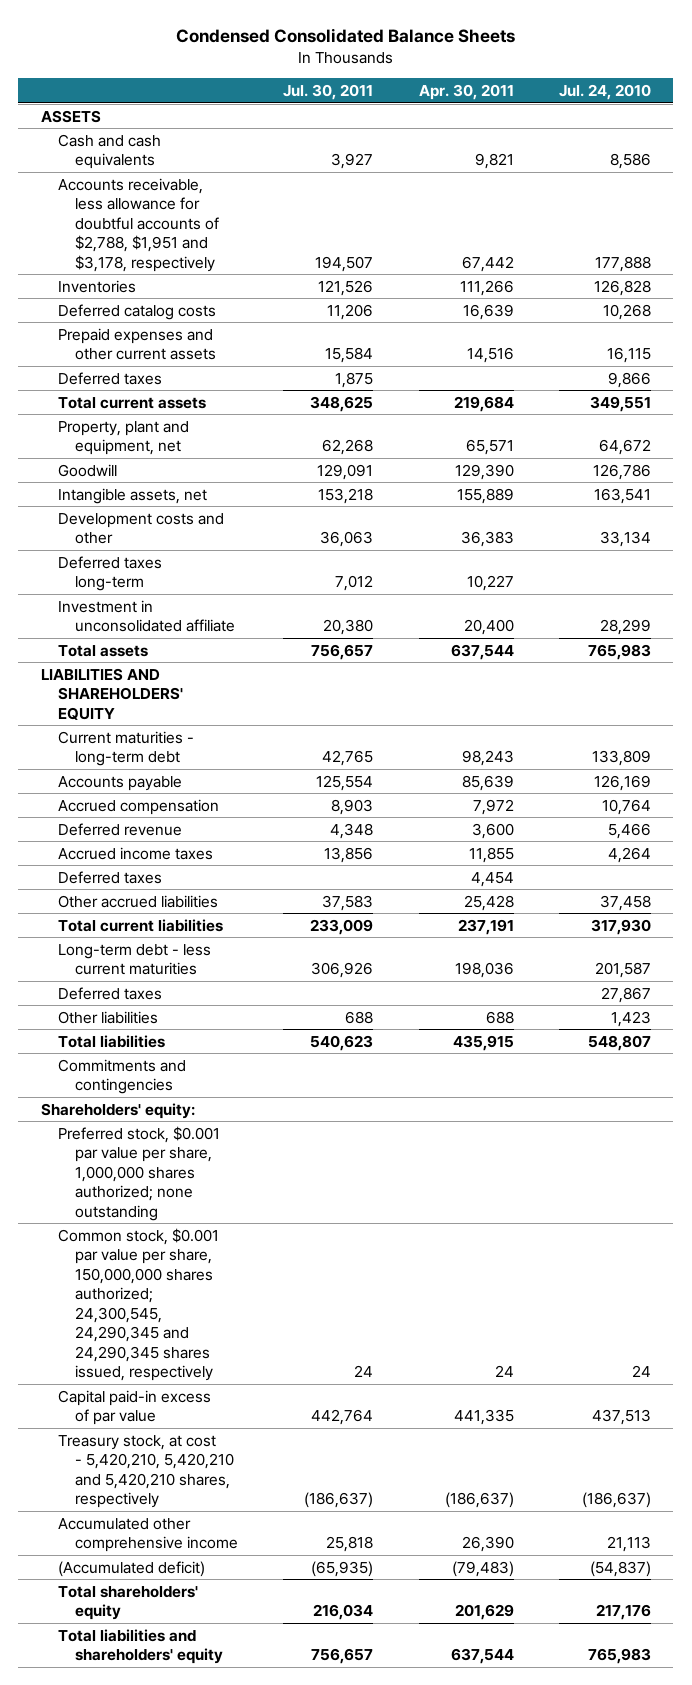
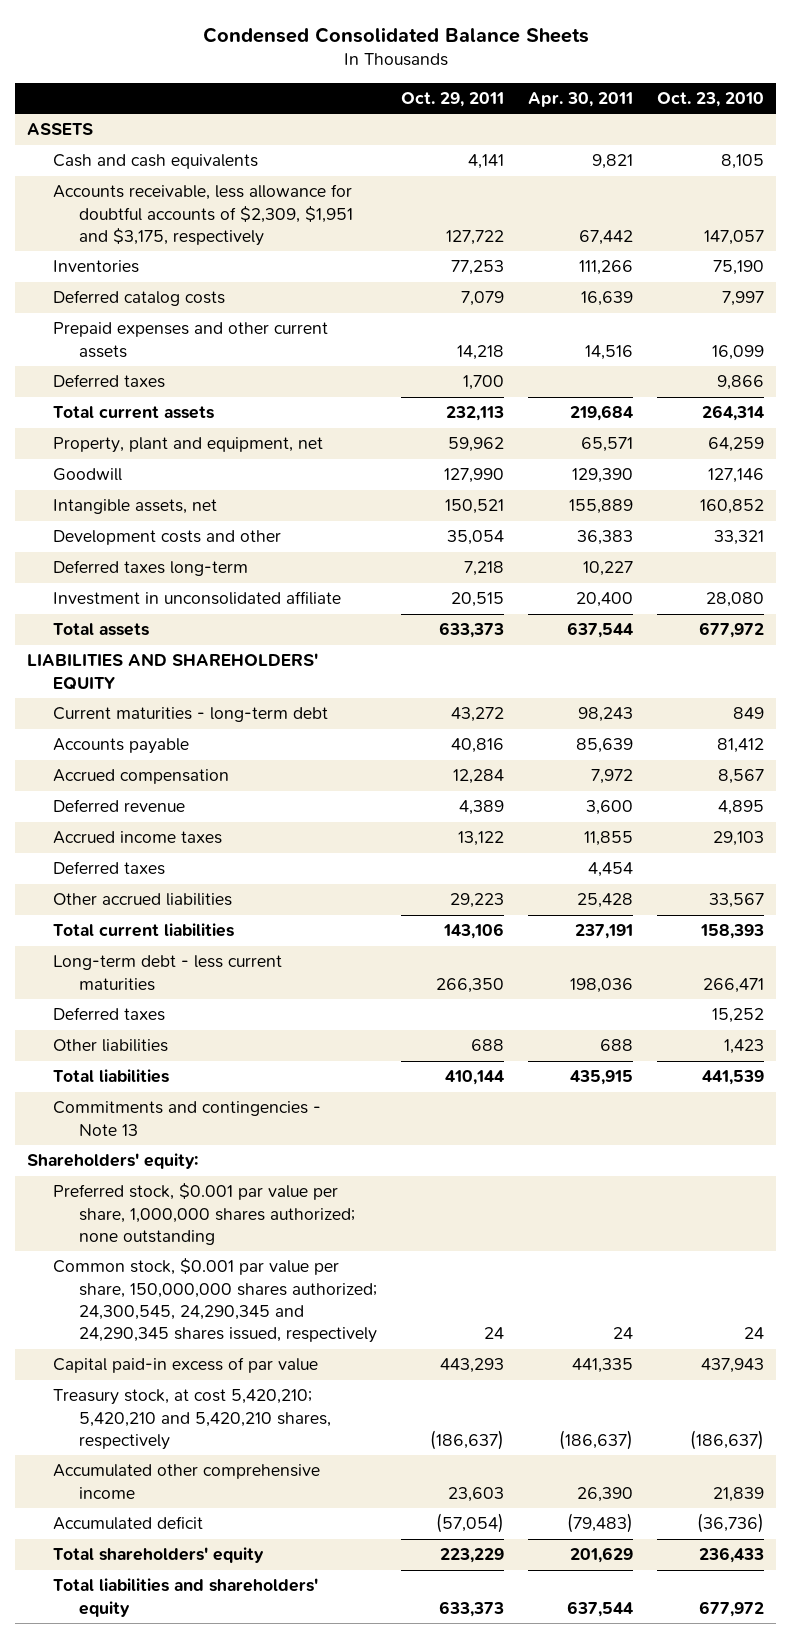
[283,84,374,101] Jul. 30, 2011 -> none
[558,84,651,101] Jul. 24, 2010 -> none
none -> [401,91,505,107] Oct. 29, 2011
none -> [657,91,765,107] Oct. 23, 2010
[58,177,220,272] Accounts receivable, less allowance for doubtful accounts of $2,788, $1,951 and $3,178, respectively -> [53,184,354,246] Accounts receivable, less allowance for doubtful accounts of $2,309, $1,951 and $3,175, respectively
[58,1058,187,1095] Commitments and contingencies -> [53,1101,322,1136] Commitments and contingencies - Note 13
[58,1434,235,1509] Treasury stock, at cost - 5,420,210, 5,420,210 and 5,420,210 shares, respectively -> [53,1389,332,1450] Treasury stock, at cost 5,420,210; 5,420,210 and 5,420,210 shares, respectively
[58,1560,206,1577] (Accumulated deficit) -> [53,1516,204,1531] Accumulated deficit

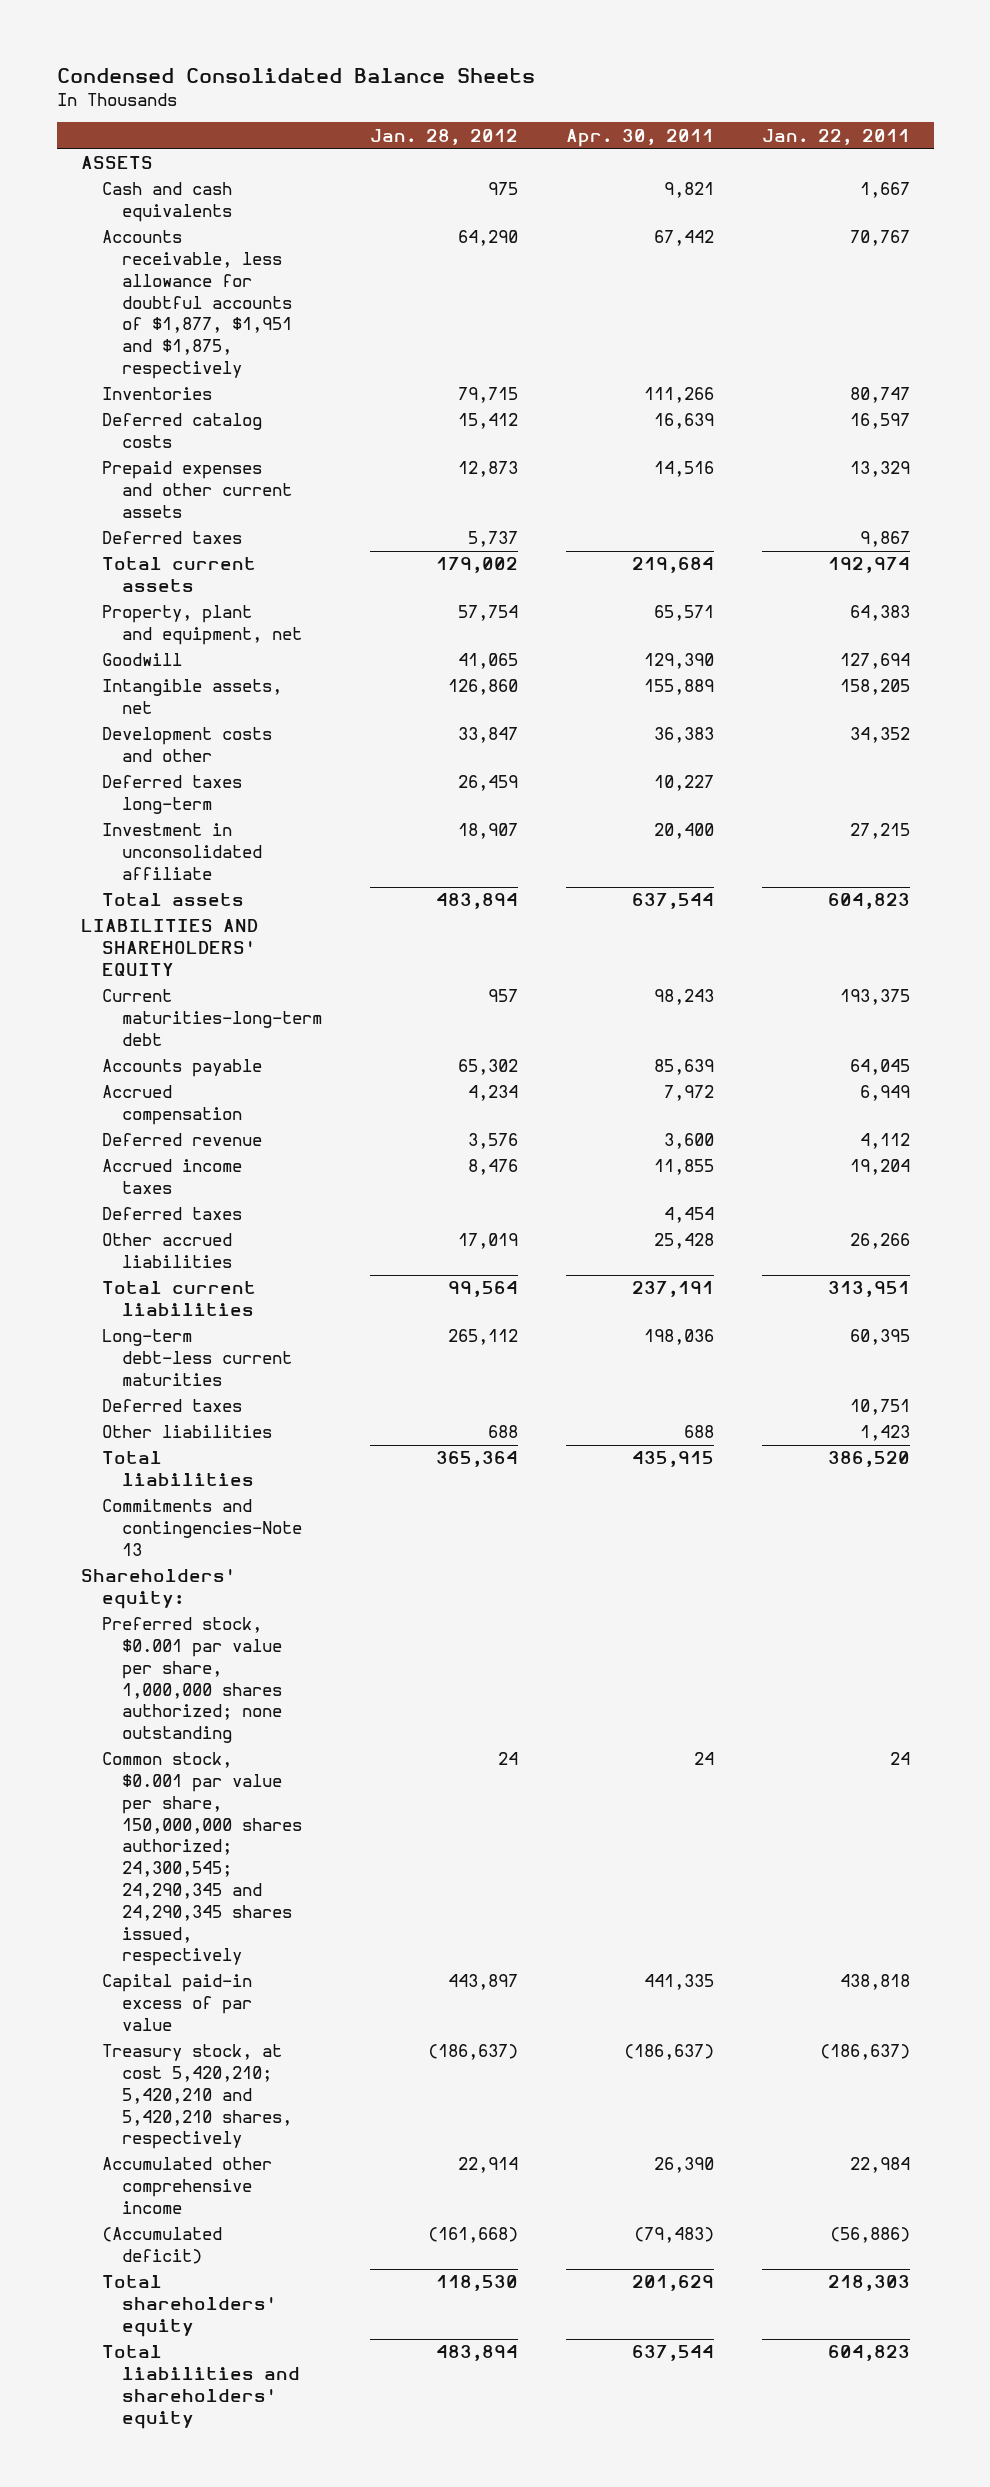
[401,91,505,107] Oct. 29, 2011 -> none
[657,91,765,107] Oct. 23, 2010 -> none
none -> [370,128,519,145] Jan. 28, 2012
none -> [761,128,910,145] Jan. 22, 2011
[53,184,354,246] Accounts receivable, less allowance for doubtful accounts of $2,309, $1,951 and $3,175, respectively -> [101,230,293,380] Accounts receivable, less allowance for doubtful accounts of $1,877, $1,951 and $1,875, respectively
[53,707,329,723] Current maturities - long-term debt -> [101,989,323,1046] Current maturities-long-term debt
[53,955,283,991] Long-term debt - less current maturities -> [101,1329,293,1386] Long-term debt-less current maturities
[53,1101,322,1136] Commitments and contingencies - Note 13 -> [101,1499,303,1556] Commitments and contingencies-Note 13
[53,1258,378,1344] Common stock, $0.001 par value per share, 150,000,000 shares authorized; 24,300,545, 24,290,345 and 24,290,345 shares issued, respectively -> [101,1752,303,1967] Common stock, $0.001 par value per share, 150,000,000 shares authorized; 24,300,545; 24,290,345 and 24,290,345 shares issued, respectively
[53,1516,204,1531] Accumulated deficit -> [101,2227,222,2265] (Accumulated deficit)

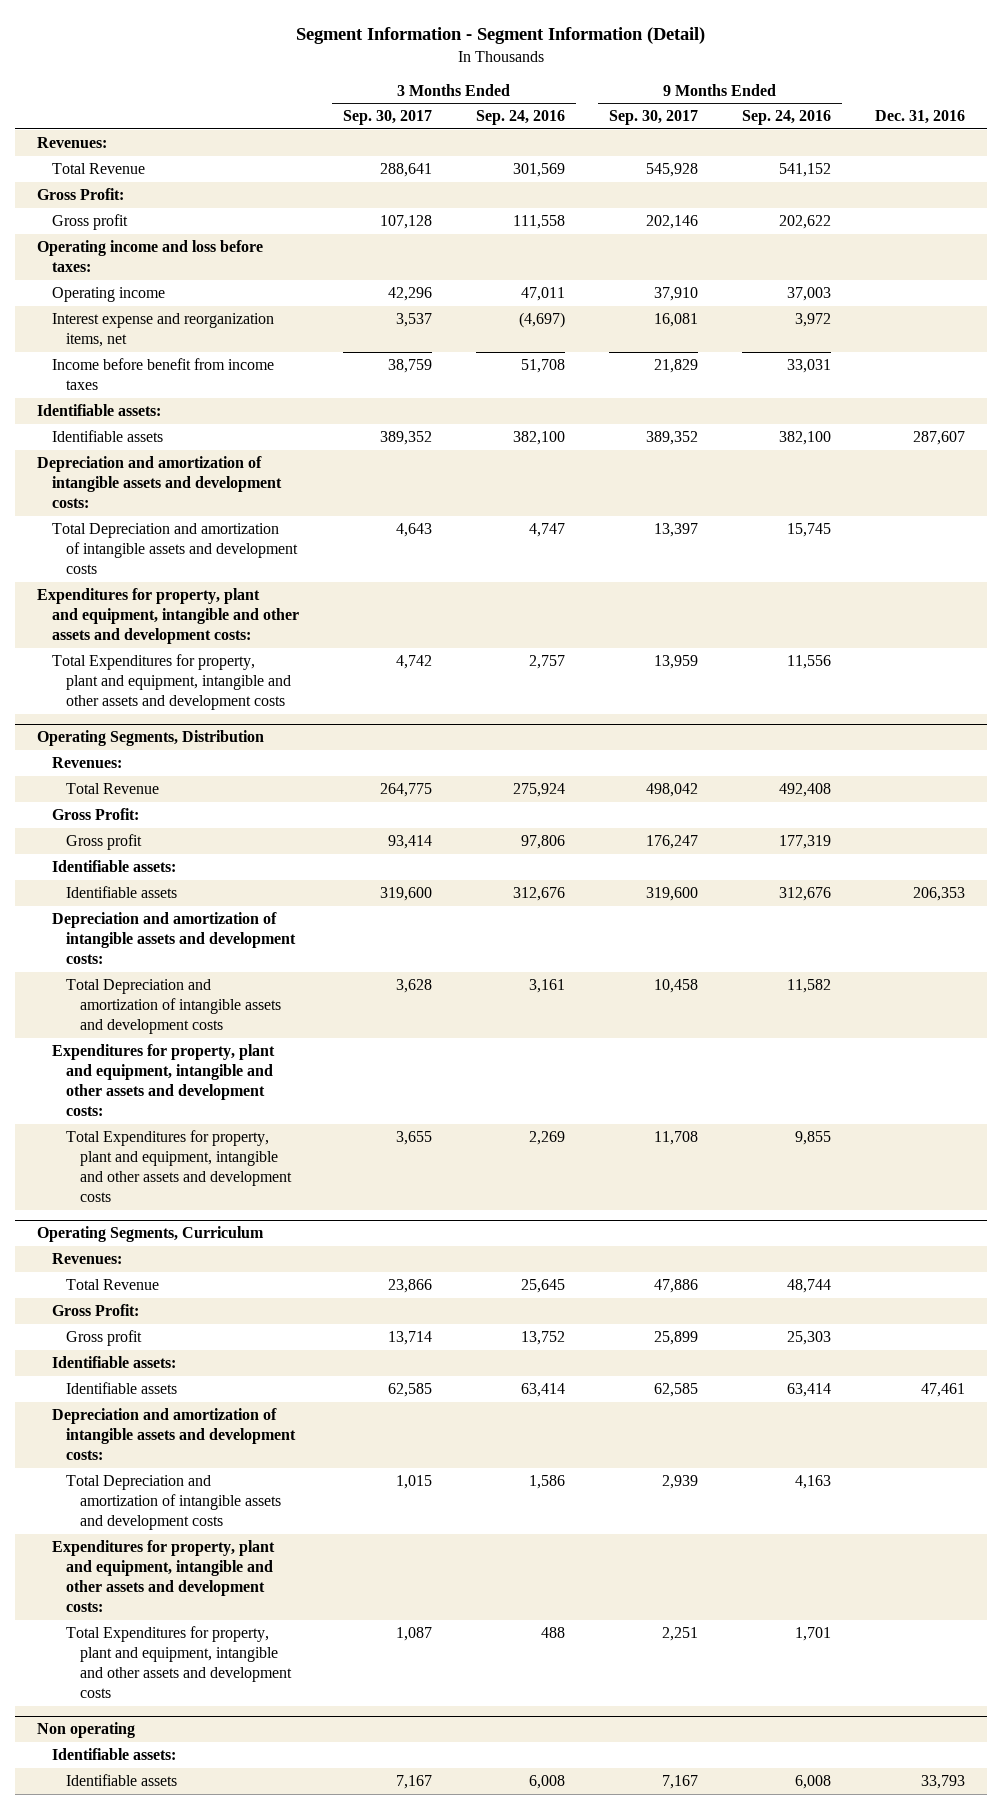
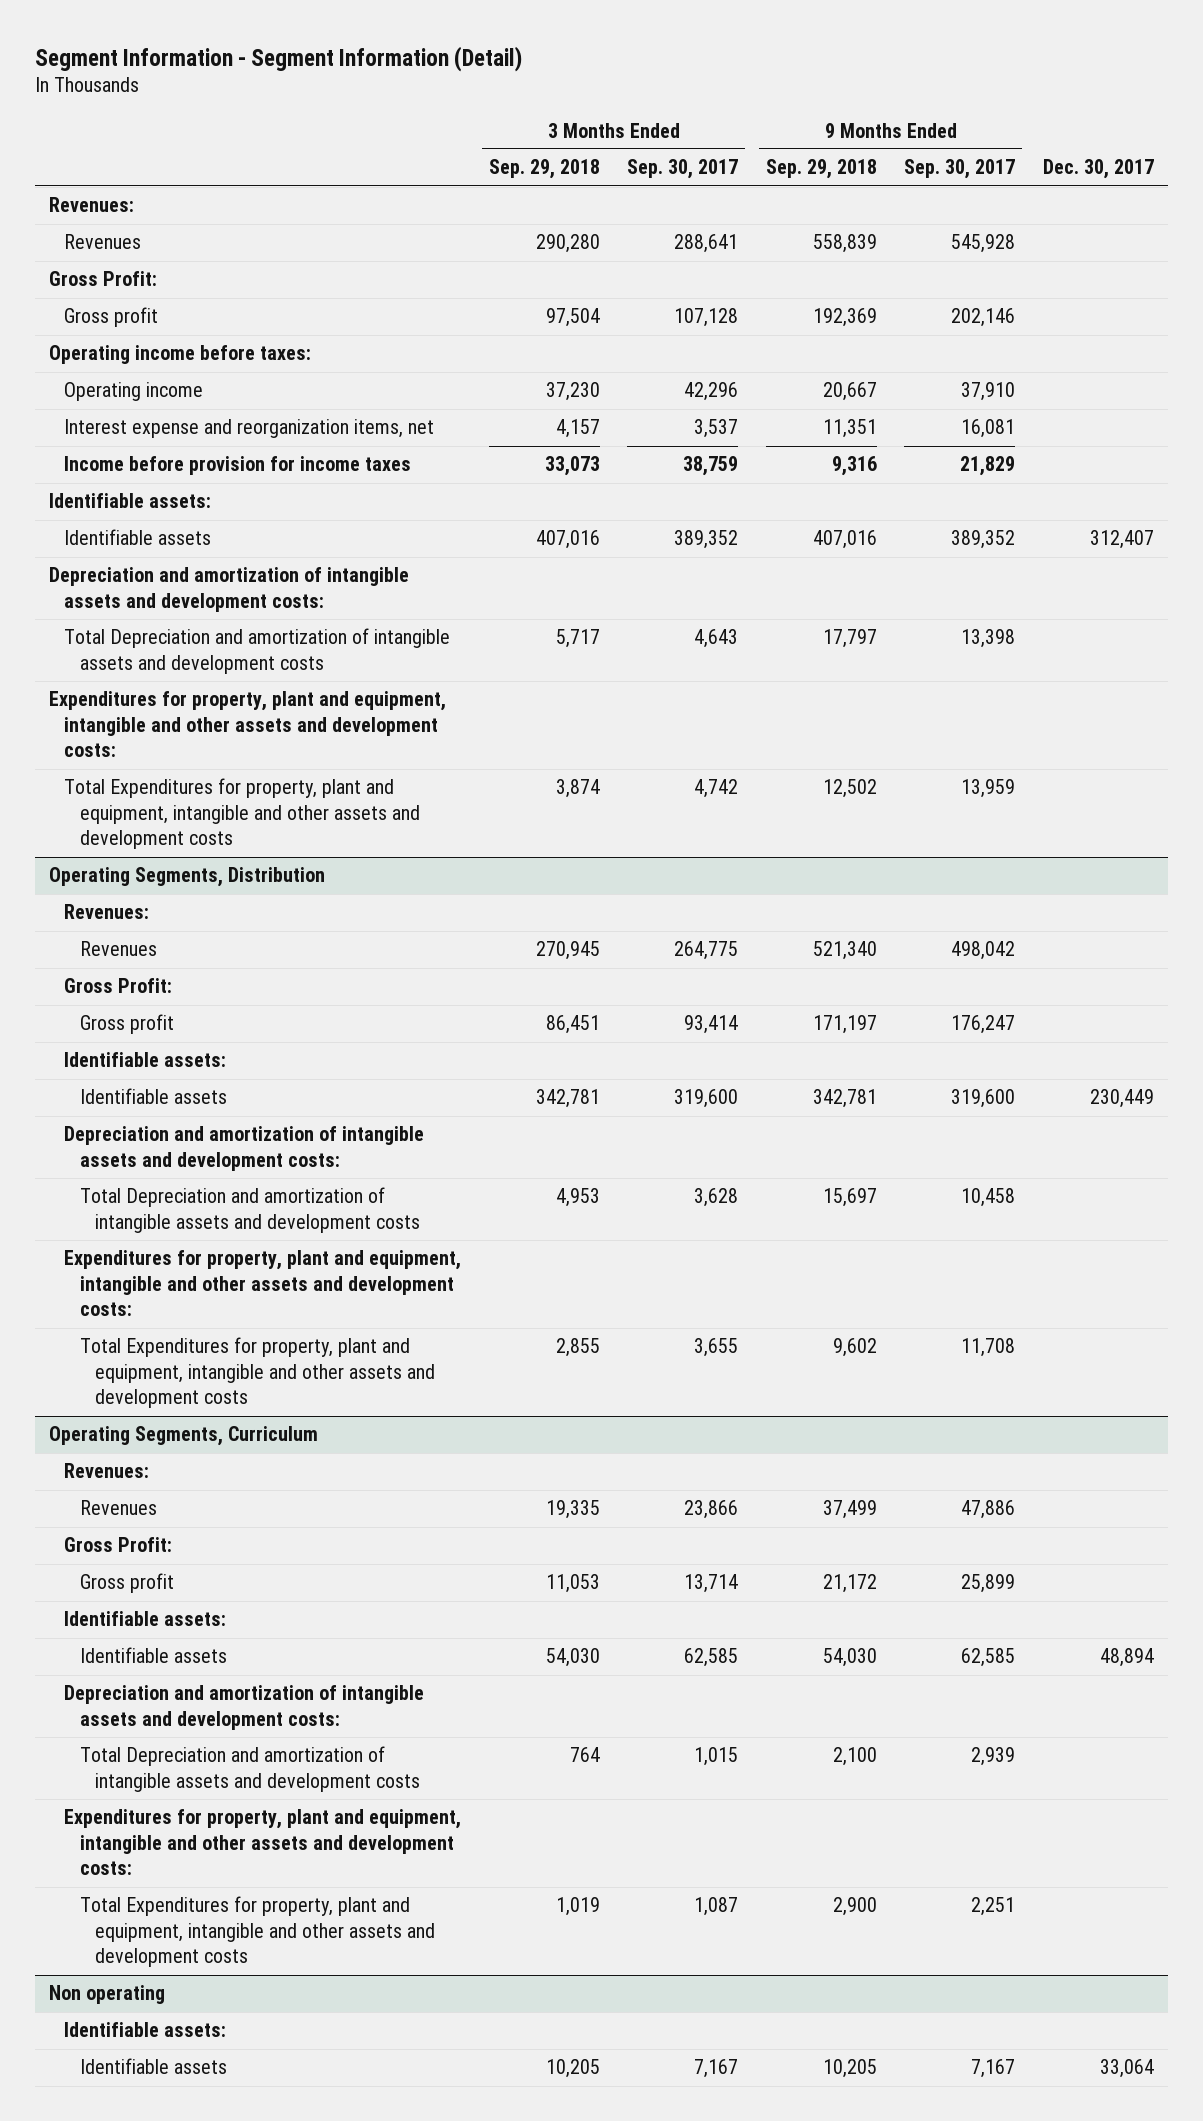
[475,110,565,126] Sep. 24, 2016 -> none
[742,110,832,126] Sep. 24, 2016 -> none
[875,110,966,125] Dec. 31, 2016 -> none
none -> [488,159,600,180] Sep. 29, 2018
none -> [765,159,877,180] Sep. 29, 2018
none -> [1042,159,1154,180] Dec. 30, 2017
[51,162,145,174] Total Revenue -> [64,234,142,250] Revenues
[37,239,264,272] Operating income and loss before taxes: -> [48,345,311,365] Operating income before taxes:
[51,357,274,390] Income before benefit from income taxes -> [64,456,412,476] Income before provision for income taxes
[653,522,698,537] 13,397 -> [961,629,1016,649] 13,398
[65,782,159,794] Total Revenue -> [79,941,157,957] Revenues
[65,1278,159,1290] Total Revenue -> [79,1500,157,1516] Revenues

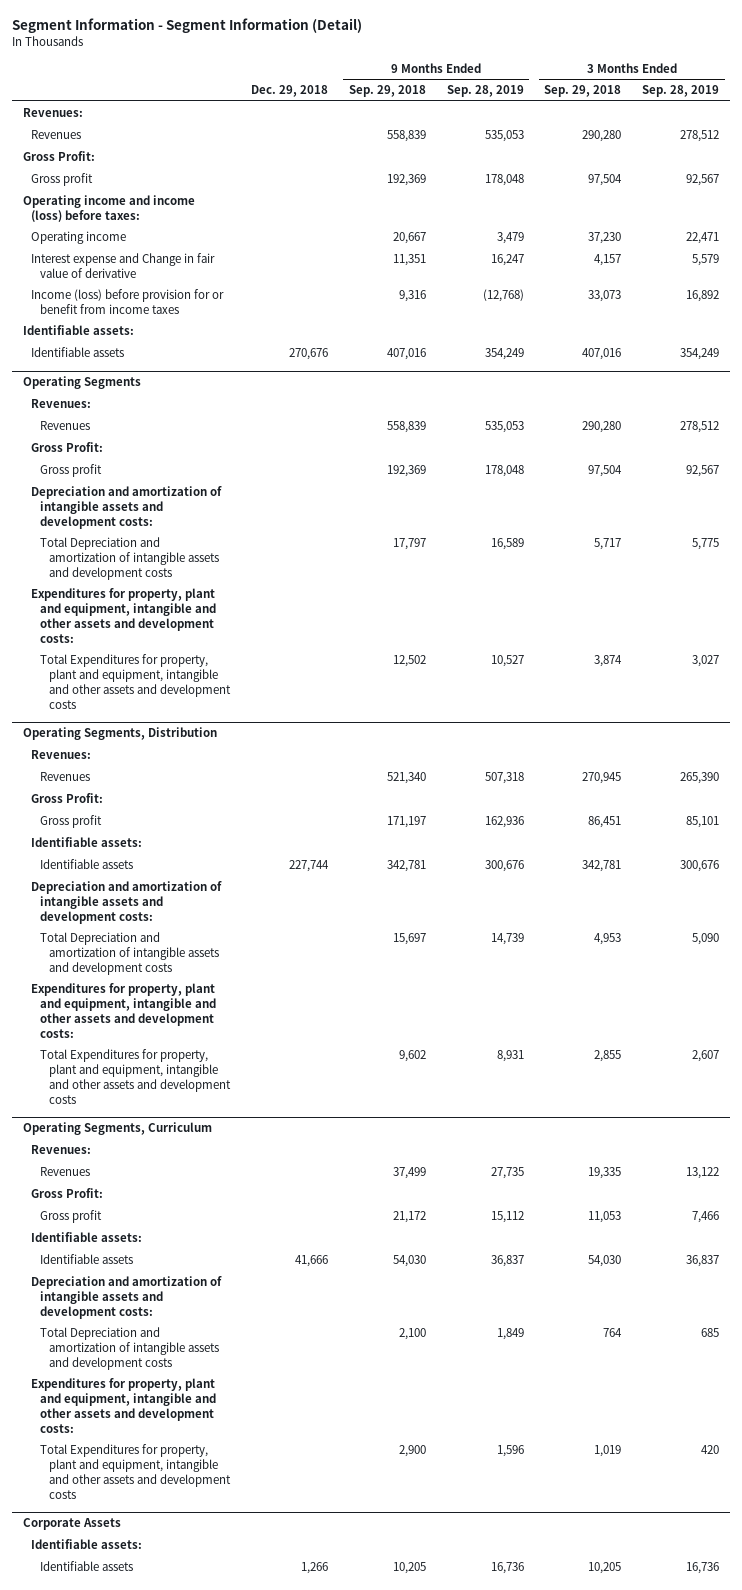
[627,159,739,180] Sep. 30, 2017 -> none
[904,159,1016,180] Sep. 30, 2017 -> none
[1042,159,1154,180] Dec. 30, 2017 -> none
none -> [250,85,328,98] Dec. 29, 2018
none -> [446,85,524,98] Sep. 28, 2019
none -> [642,85,720,98] Sep. 28, 2019
[48,345,311,365] Operating income before taxes: -> [22,195,195,222] Operating income and income (loss) before taxes:
[64,419,435,439] Interest expense and reorganization items, net -> [31,253,216,278] Interest expense and Change in fair value of derivative
[64,456,412,476] Income before provision for income taxes -> [31,289,225,314] Income (loss) before provision for or benefit from income taxes
none -> [22,376,141,390] Operating Segments
none -> [31,399,92,409] Revenues:
none -> [39,421,90,431] Revenues
none -> [31,442,104,453] Gross Profit:
none -> [39,464,102,478] Gross profit
[48,1985,165,2005] Non operating -> [22,1518,121,1531] Corporate Assets

